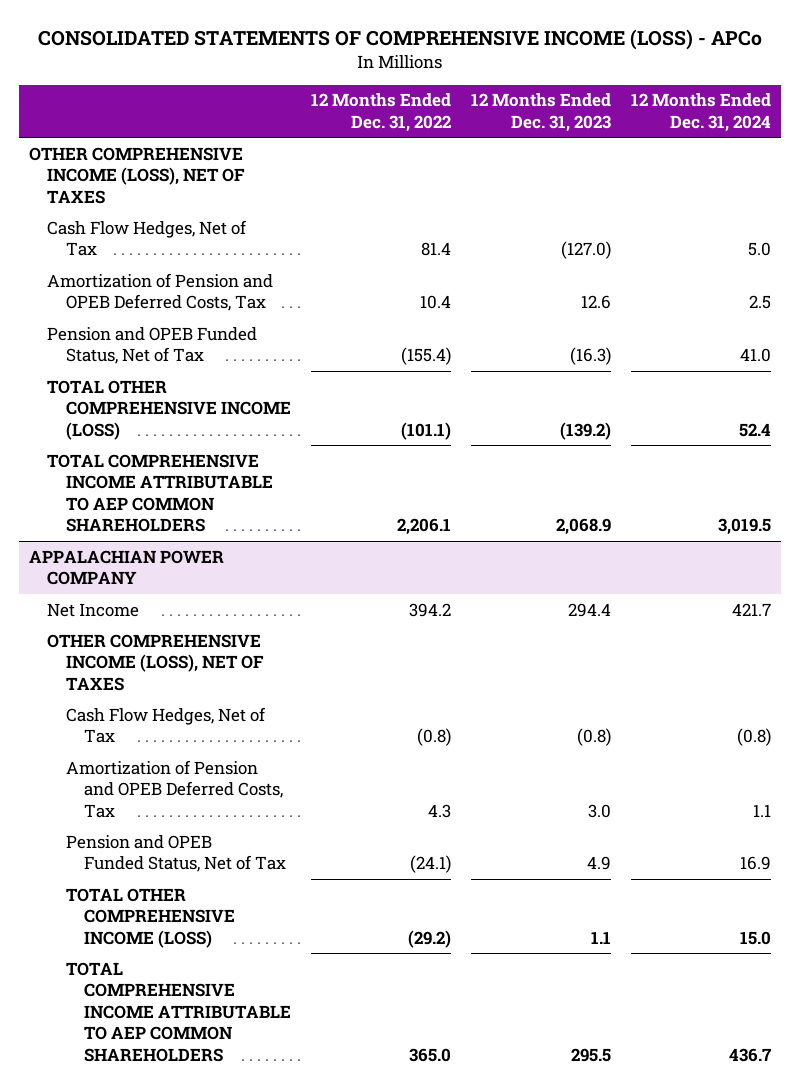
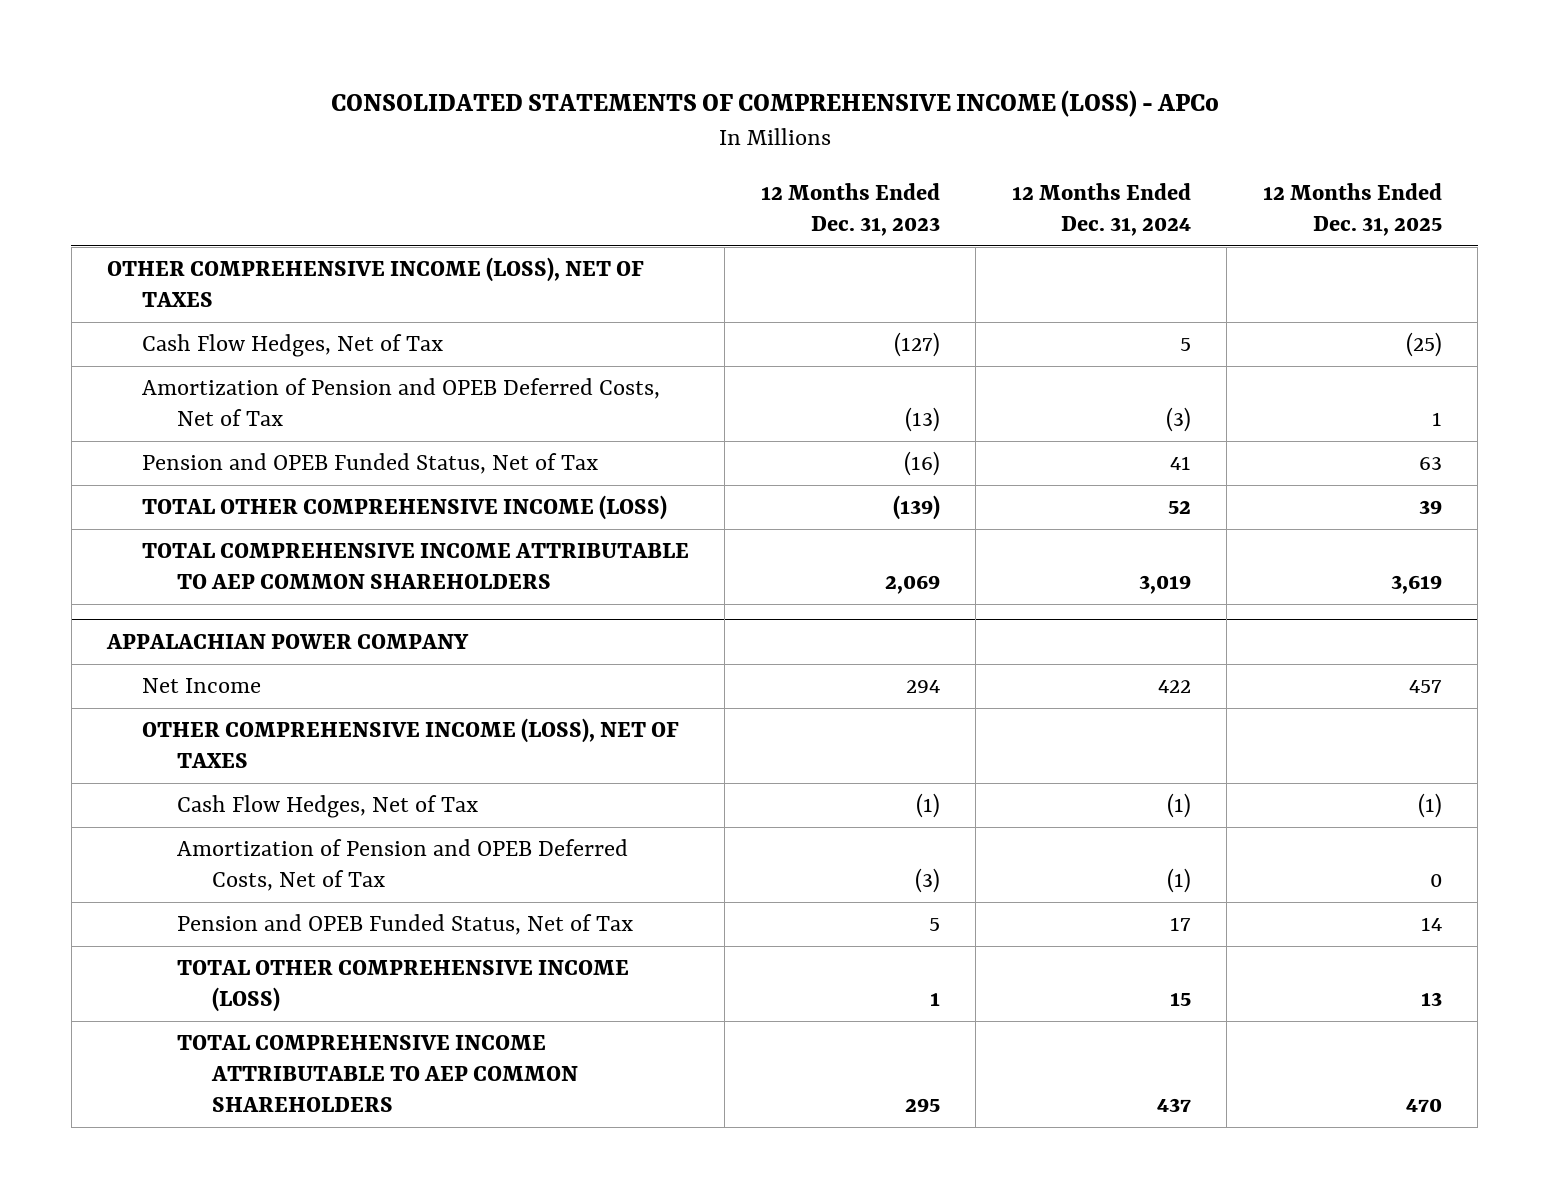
[310,93,451,132] 12 Months Ended Dec. 31, 2022 -> none
none -> [1262,182,1442,236] 12 Months Ended Dec. 31, 2025
[560,241,611,260] (127.0) -> [893,332,940,358] (127)
[748,242,772,257] 5.0 -> [1179,338,1191,352] 5
[47,272,274,312] Amortization of Pension and OPEB Deferred Costs, Tax -> [141,378,660,427] Amortization of Pension and OPEB Deferred Costs, Net of Tax
[580,295,611,310] 12.6 -> [904,407,940,433] (13)
[749,295,772,310] 2.5 -> [1165,407,1191,433] (3)
[569,347,611,366] (16.3) -> [903,451,940,477] (16)
[740,348,772,363] 41.0 -> [1169,456,1191,471] 41
[559,421,611,440] (139.2) -> [892,495,940,521] (139)
[739,422,772,437] 52.4 -> [1167,501,1191,515] 52
[555,518,611,536] 2,068.9 -> [884,575,940,595] 2,069
[718,518,772,536] 3,019.5 -> [1138,575,1191,595] 3,019
[567,602,611,617] 294.4 -> [905,680,940,694] 294
[732,602,772,616] 421.7 -> [1157,680,1191,694] 422
[576,728,611,747] (0.8) -> [915,793,940,819] (1)
[737,728,772,747] (0.8) -> [1166,793,1191,819] (1)
[65,759,283,818] Amortization of Pension and OPEB Deferred Costs, Tax -> [176,839,628,892] Amortization of Pension and OPEB Deferred Costs, Net of Tax
[587,803,611,818] 3.0 -> [914,868,940,894] (3)
[753,803,772,817] 1.1 -> [1166,868,1191,894] (1)
[586,856,611,871] 4.9 -> [928,918,940,932] 5
[740,856,772,871] 16.9 -> [1169,917,1191,932] 17
[590,930,611,944] 1.1 -> [929,993,940,1007] 1
[740,930,772,945] 15.0 -> [1169,993,1191,1007] 15
[570,1047,611,1062] 295.5 -> [904,1098,940,1113] 295
[729,1047,772,1062] 436.7 -> [1156,1098,1191,1113] 437

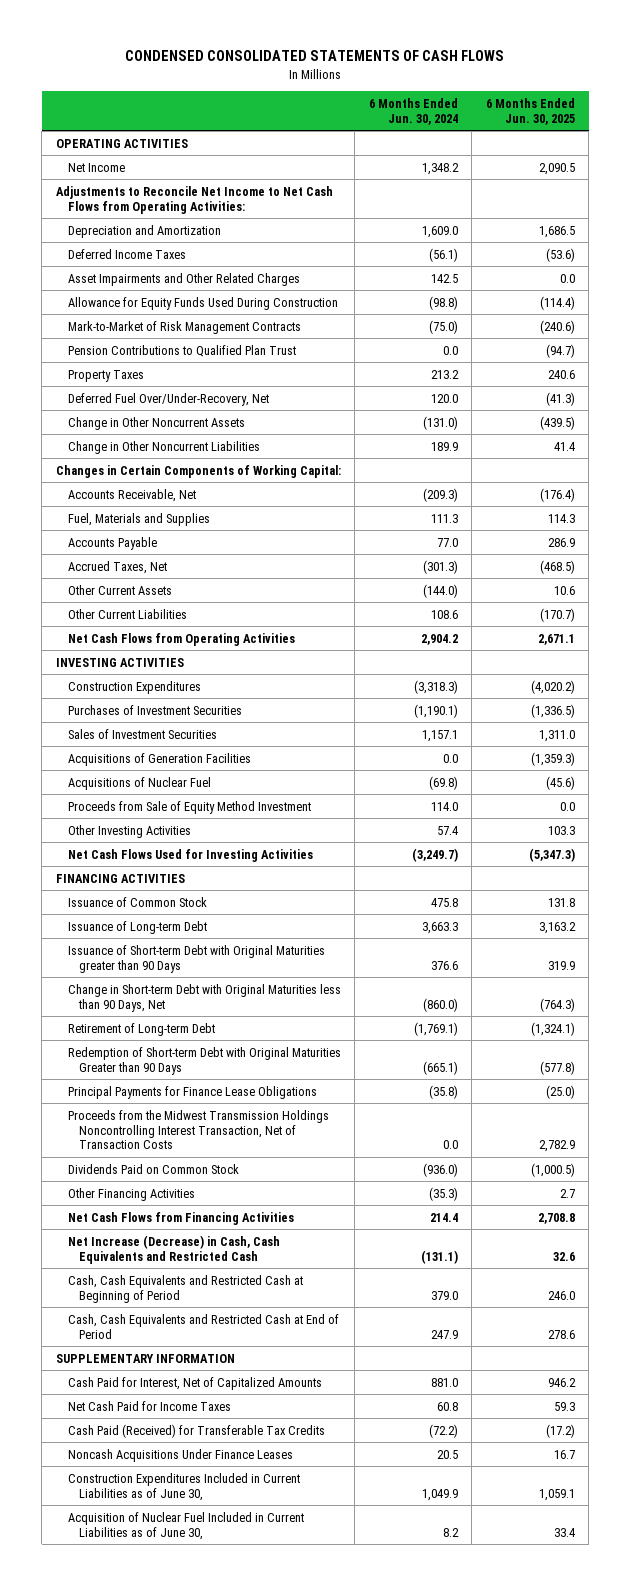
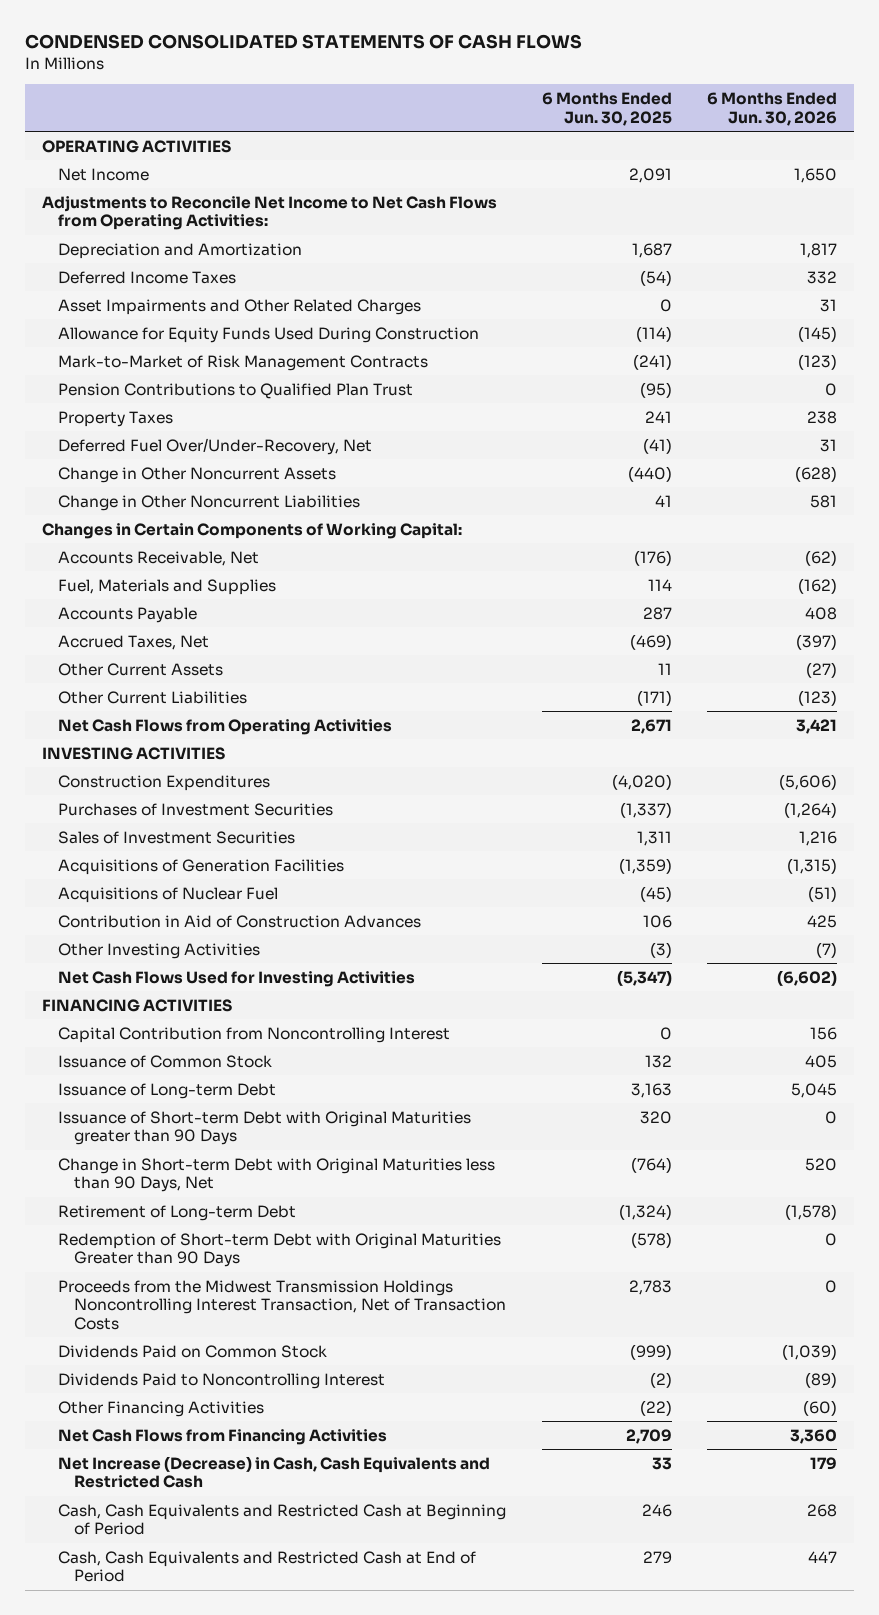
[368,97,458,125] 6 Months Ended Jun. 30, 2024 -> none
none -> [706,92,837,126] 6 Months Ended Jun. 30, 2026
[538,162,575,175] 2,090.5 -> [628,167,672,183] 2,091
[538,225,575,238] 1,686.5 -> [631,242,672,258] 1,687
[545,247,575,262] (53.6) -> [639,269,672,286] (54)
[559,273,575,283] 0.0 -> [659,298,672,312] 0
[539,295,575,310] (114.4) -> [635,325,672,342] (114)
[539,319,575,334] (240.6) -> [632,353,672,370] (241)
[545,343,575,358] (94.7) -> [639,381,672,398] (95)
[547,369,575,379] 240.6 -> [644,410,672,423] 241
[545,391,575,406] (41.3) -> [642,437,672,454] (41)
[539,415,575,430] (439.5) -> [627,465,672,482] (440)
[553,441,575,451] 41.4 -> [654,494,672,507] 41
[539,487,575,502] (176.4) -> [633,549,672,566] (176)
[547,513,575,523] 114.3 -> [647,578,672,591] 114
[547,537,575,547] 286.9 -> [642,606,672,620] 287
[539,559,575,574] (468.5) -> [629,633,672,650] (469)
[553,585,575,595] 10.6 -> [657,662,672,675] 11
[539,607,575,622] (170.7) -> [636,689,672,706] (171)
[537,633,575,645] 2,671.1 -> [630,718,672,734] 2,671
[67,800,311,814] Proceeds from Sale of Equity Method Investment -> none
[530,679,575,694] (4,020.2) -> [611,773,672,790] (4,020)
[530,703,575,718] (1,336.5) -> [619,801,672,818] (1,337)
[538,729,575,742] 1,311.0 -> [636,830,672,846] 1,311
[530,751,575,766] (1,359.3) -> [618,857,672,874] (1,359)
[545,775,575,790] (45.6) -> [639,885,672,902] (45)
none -> [58,914,422,928] Contribution in Aid of Construction Advances
[547,825,575,835] 103.3 -> [649,941,672,958] (3)
[528,847,575,862] (5,347.3) -> [616,969,672,986] (5,347)
[67,1085,317,1099] Principal Payments for Finance Lease Obligations -> none
[55,1353,235,1363] SUPPLEMENTARY INFORMATION -> none
[67,1376,322,1390] Cash Paid for Interest, Net of Capitalized Amounts -> none
[67,1400,231,1411] Net Cash Paid for Income Taxes -> none
[67,1423,325,1438] Cash Paid (Received) for Transferable Tax Credits -> none
[67,1448,293,1462] Noncash Acquisitions Under Finance Leases -> none
[67,1472,300,1501] Construction Expenditures Included in Current Liabilities as of June 30, -> none
[67,1511,304,1540] Acquisition of Nuclear Fuel Included in Current Liabilities as of June 30, -> none
none -> [58,1026,451,1043] Capital Contribution from Noncontrolling Interest
[547,897,575,907] 131.8 -> [644,1054,672,1068] 132
[538,921,576,934] 3,163.2 -> [630,1082,672,1098] 3,163
[547,960,575,970] 319.9 -> [639,1110,672,1124] 320
[539,997,575,1012] (764.3) -> [630,1156,672,1173] (764)
[530,1021,575,1036] (1,324.1) -> [618,1203,672,1220] (1,324)
[539,1060,575,1075] (577.8) -> [630,1231,672,1248] (578)
[538,1140,575,1153] 2,782.9 -> [628,1279,672,1295] 2,783
[530,1162,575,1177] (1,000.5) -> [629,1343,672,1360] (999)
none -> [58,1372,386,1389] Dividends Paid to Noncontrolling Interest
[559,1188,575,1198] 2.7 -> [639,1399,672,1416] (22)
[537,1212,575,1224] 2,708.8 -> [625,1428,672,1444] 2,709
[552,1251,575,1261] 32.6 -> [651,1456,672,1470] 33
[547,1290,575,1300] 246.0 -> [641,1503,672,1517] 246
[547,1329,575,1339] 278.6 -> [642,1550,672,1564] 279

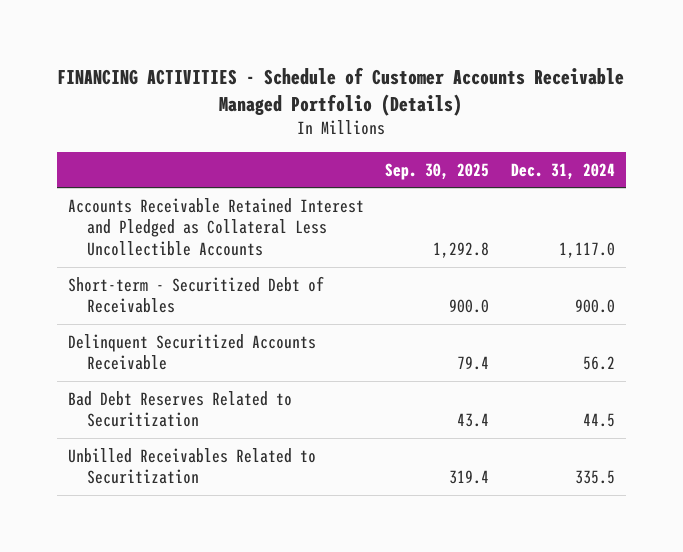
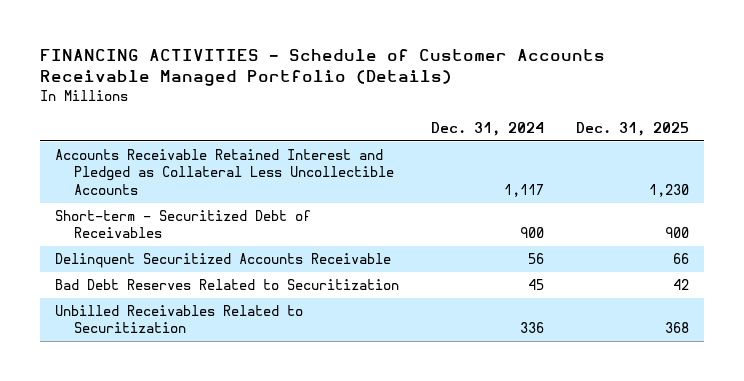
[385,162,490,180] Sep. 30, 2025 -> none
none -> [575,121,689,136] Dec. 31, 2025
[559,242,616,259] 1,117.0 -> [504,183,545,197] 1,117
[575,299,616,314] 900.0 -> [520,227,545,239] 900
[583,356,616,371] 56.2 -> [528,253,545,265] 56
[583,413,616,428] 44.5 -> [528,279,545,291] 45
[575,470,616,485] 335.5 -> [520,322,545,334] 336

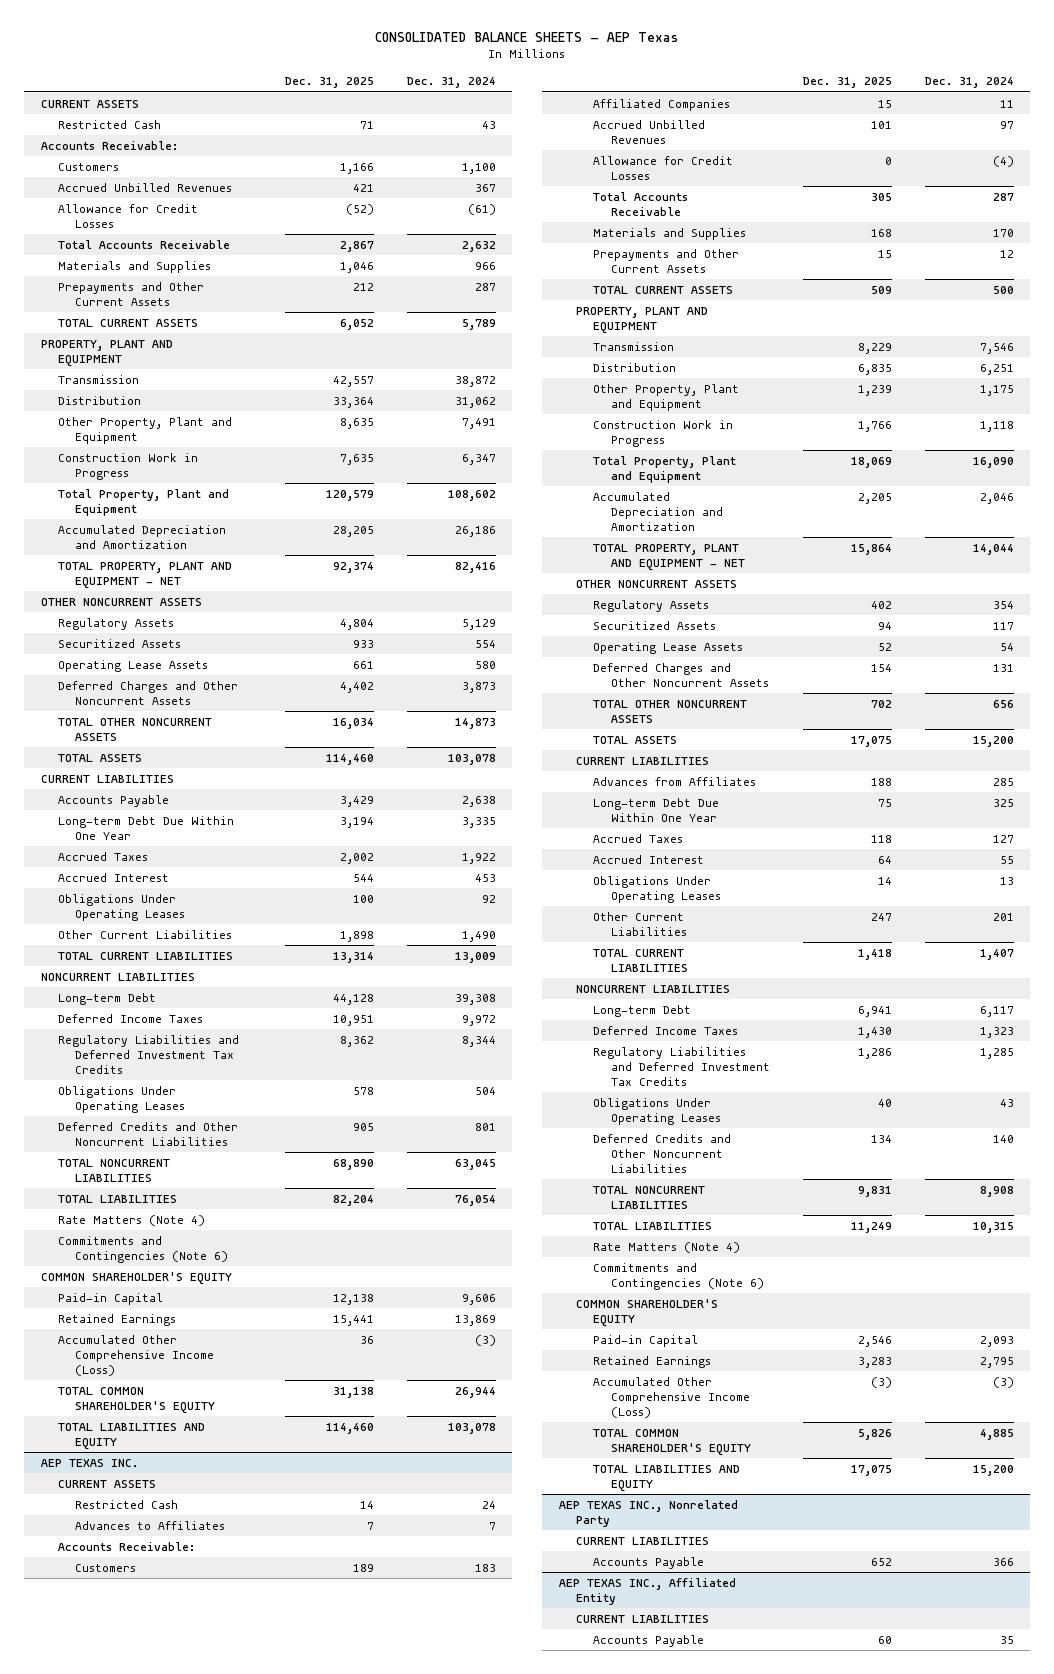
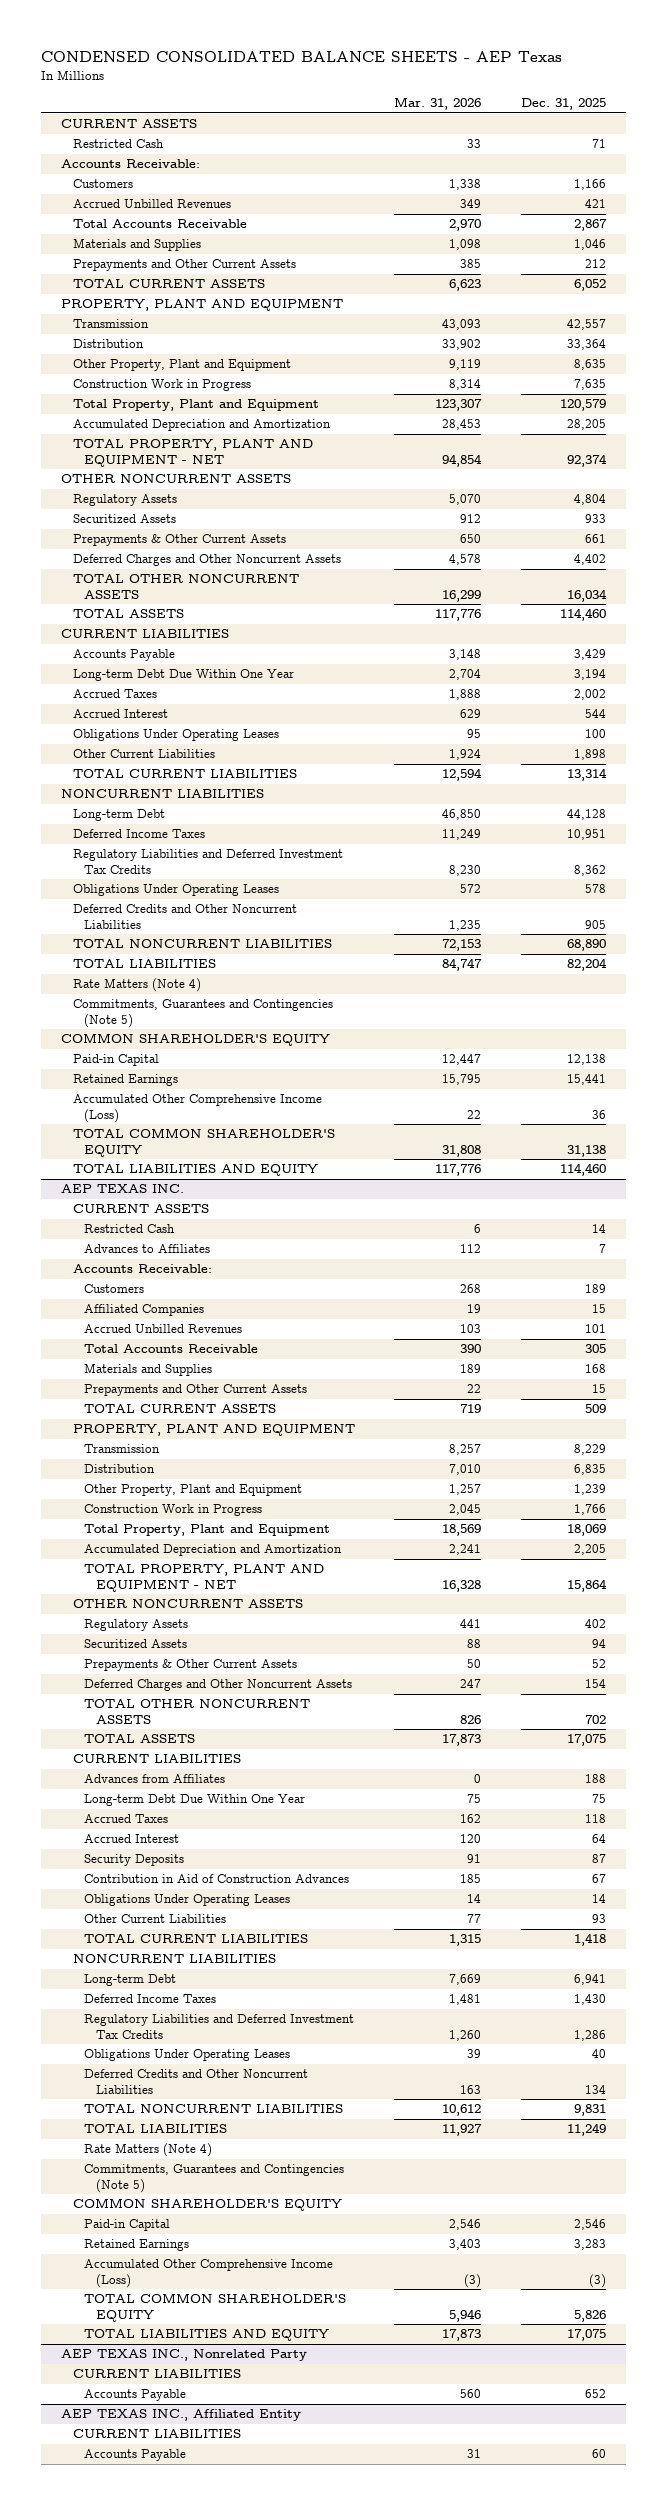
[375,32,679,43] CONSOLIDATED BALANCE SHEETS - AEP Texas -> [41,50,563,62] CONDENSED CONSOLIDATED BALANCE SHEETS - AEP Texas
[406,77,496,89] Dec. 31, 2024 -> none
none -> [394,97,482,111] Mar. 31, 2026
[57,203,198,228] Allowance for Credit Losses -> none
[57,659,208,672] Operating Lease Assets -> [72,534,286,547] Prepayments & Other Current Assets
[57,1235,229,1263] Commitments and Contingencies (Note 6) -> [72,999,333,1029] Commitments, Guarantees and Contingencies (Note 5)
[593,155,734,180] Allowance for Credit Losses -> none
[593,641,744,654] Operating Lease Assets -> [84,1659,298,1672] Prepayments & Other Current Assets
none -> [84,1854,185,1867] Security Deposits
none -> [84,1874,350,1884] Contribution in Aid of Construction Advances
[870,912,892,921] 247 -> [591,1914,606,1924] 93
[593,1262,764,1290] Commitments and Contingencies (Note 6) -> [84,2164,345,2194] Commitments, Guarantees and Contingencies (Note 5)

